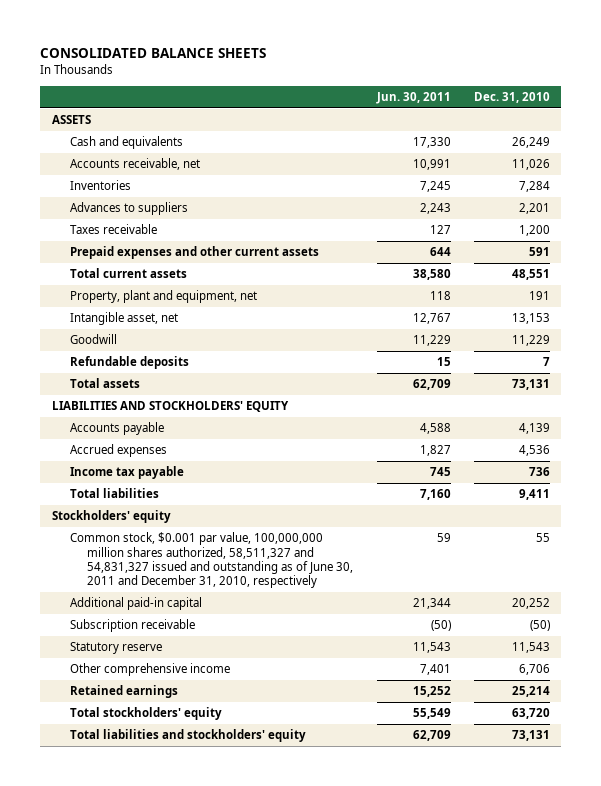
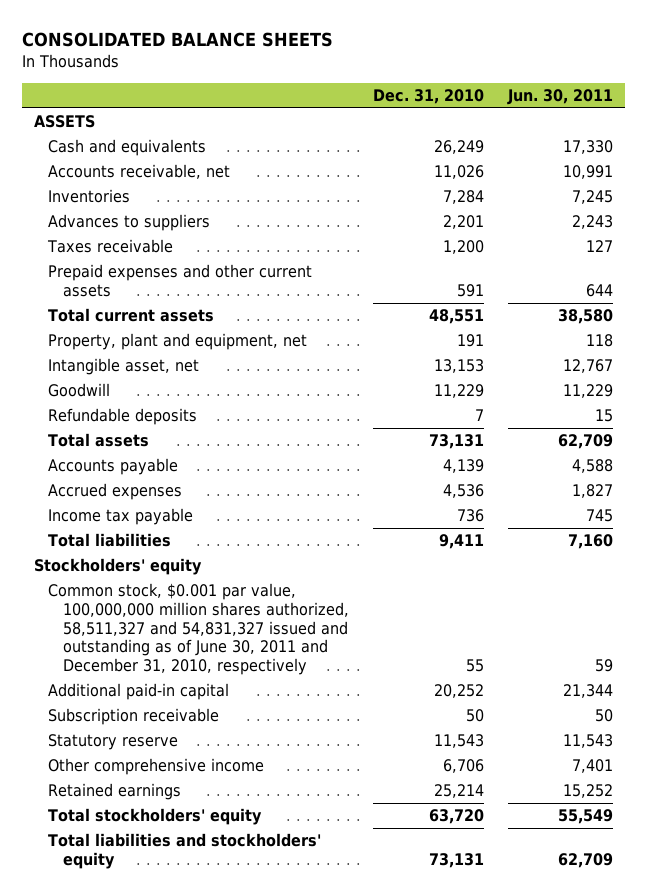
[51,401,289,413] LIABILITIES AND STOCKHOLDERS' EQUITY -> none
[430,620,451,632] (50) -> [595,709,614,723] 50
[529,620,550,632] (50) -> [466,709,485,723] 50

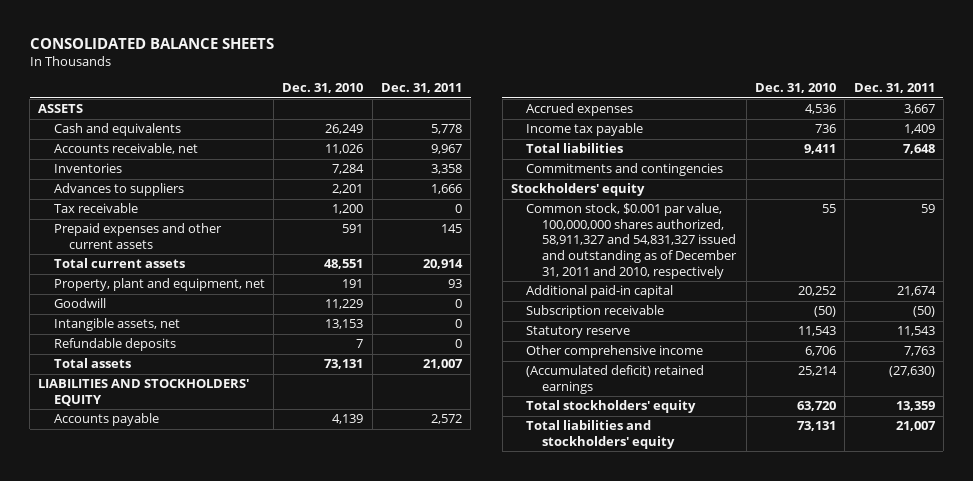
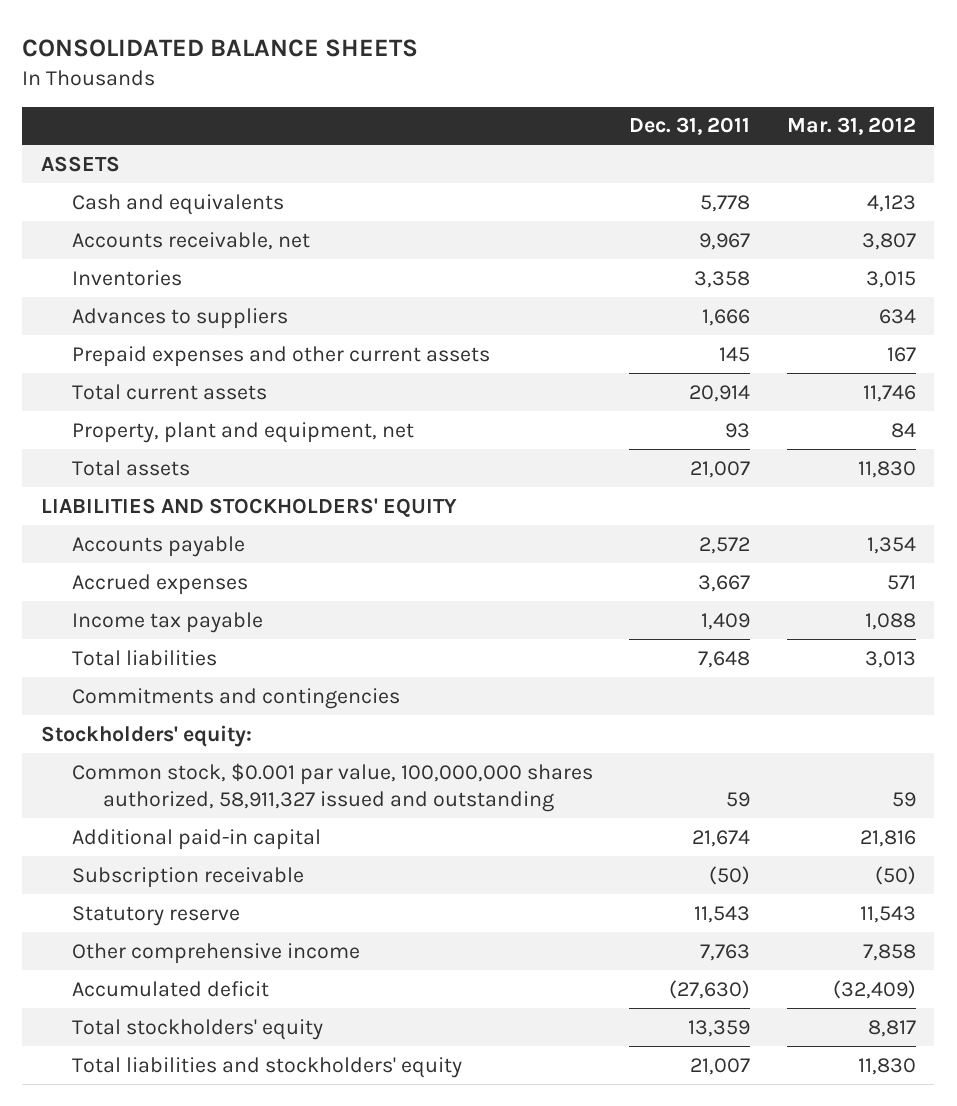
[282,83,364,94] Dec. 31, 2010 -> none
none -> [787,117,917,136] Mar. 31, 2012
[53,203,138,214] Tax receivable -> none
[53,298,106,309] Goodwill -> none
[53,318,180,332] Intangible assets, net -> none
[53,338,176,352] Refundable deposits -> none
[510,183,645,197] Stockholders' equity -> [40,724,252,747] Stockholders' equity:
[526,203,737,279] Common stock, $0.001 par value, 100,000,000 shares authorized, 58,911,327 and 54,831,327 issued and outstanding as of December 31, 2011 and 2010, respectively -> [71,762,593,813] Common stock, $0.001 par value, 100,000,000 shares authorized, 58,911,327 issued and outstanding
[526,365,705,394] (Accumulated deficit) retained earnings -> [71,980,269,997] Accumulated deficit

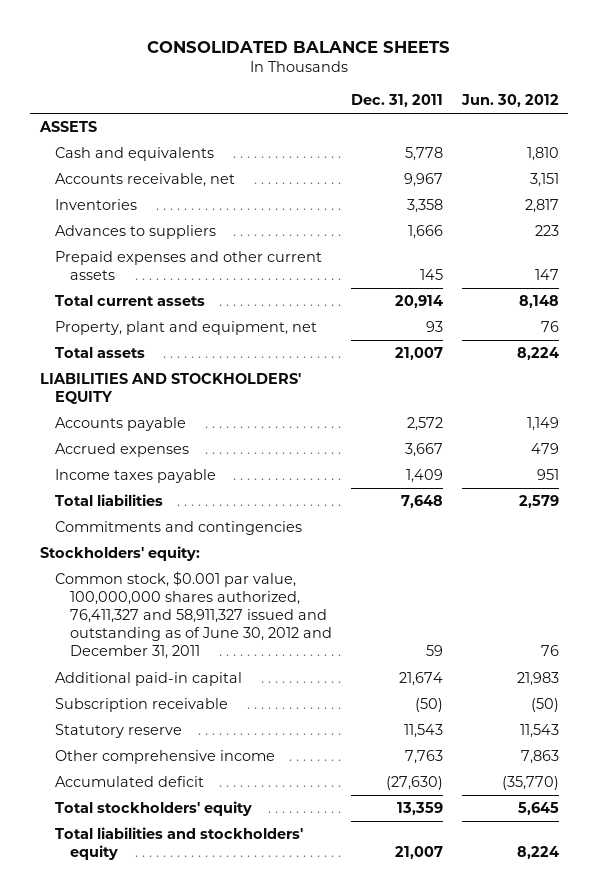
[787,117,917,136] Mar. 31, 2012 -> none
none -> [460,93,559,107] Jun. 30, 2012
[71,611,263,633] Income tax payable -> [54,469,216,484] Income taxes payable
[71,762,593,813] Common stock, $0.001 par value, 100,000,000 shares authorized, 58,911,327 issued and outstanding -> [54,571,333,660] Common stock, $0.001 par value, 100,000,000 shares authorized, 76,411,327 and 58,911,327 issued and outstanding as of June 30, 2012 and December 31, 2011

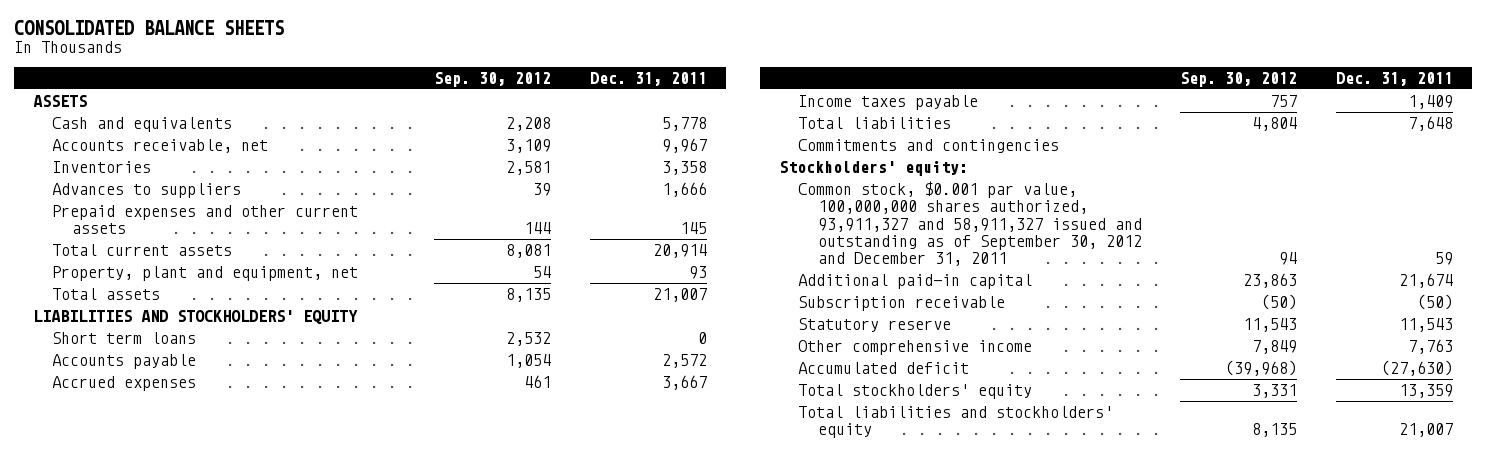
[460,93,559,107] Jun. 30, 2012 -> none
none -> [434,71,552,87] Sep. 30, 2012
none -> [52,332,197,345] Short term loans
[54,571,333,660] Common stock, $0.001 par value, 100,000,000 shares authorized, 76,411,327 and 58,911,327 issued and outstanding as of June 30, 2012 and December 31, 2011 -> [798,181,1142,267] Common stock, $0.001 par value, 100,000,000 shares authorized, 93,911,327 and 58,911,327 issued and outstanding as of September 30, 2012 and December 31, 2011

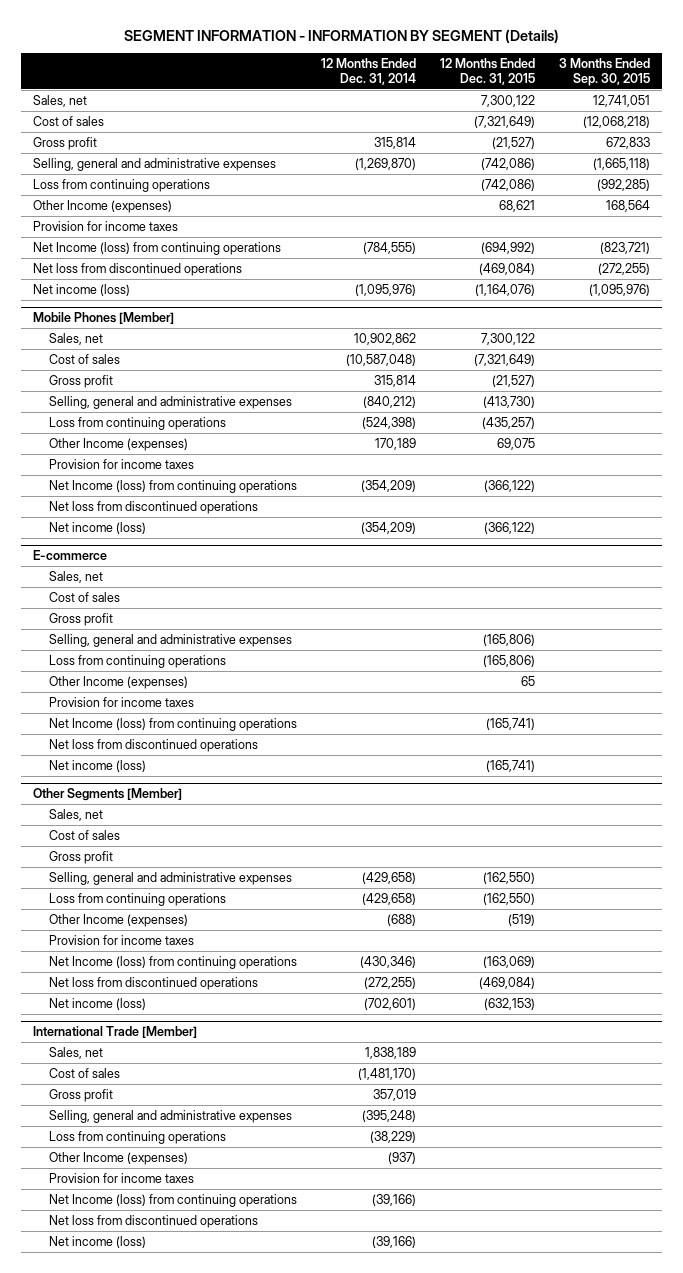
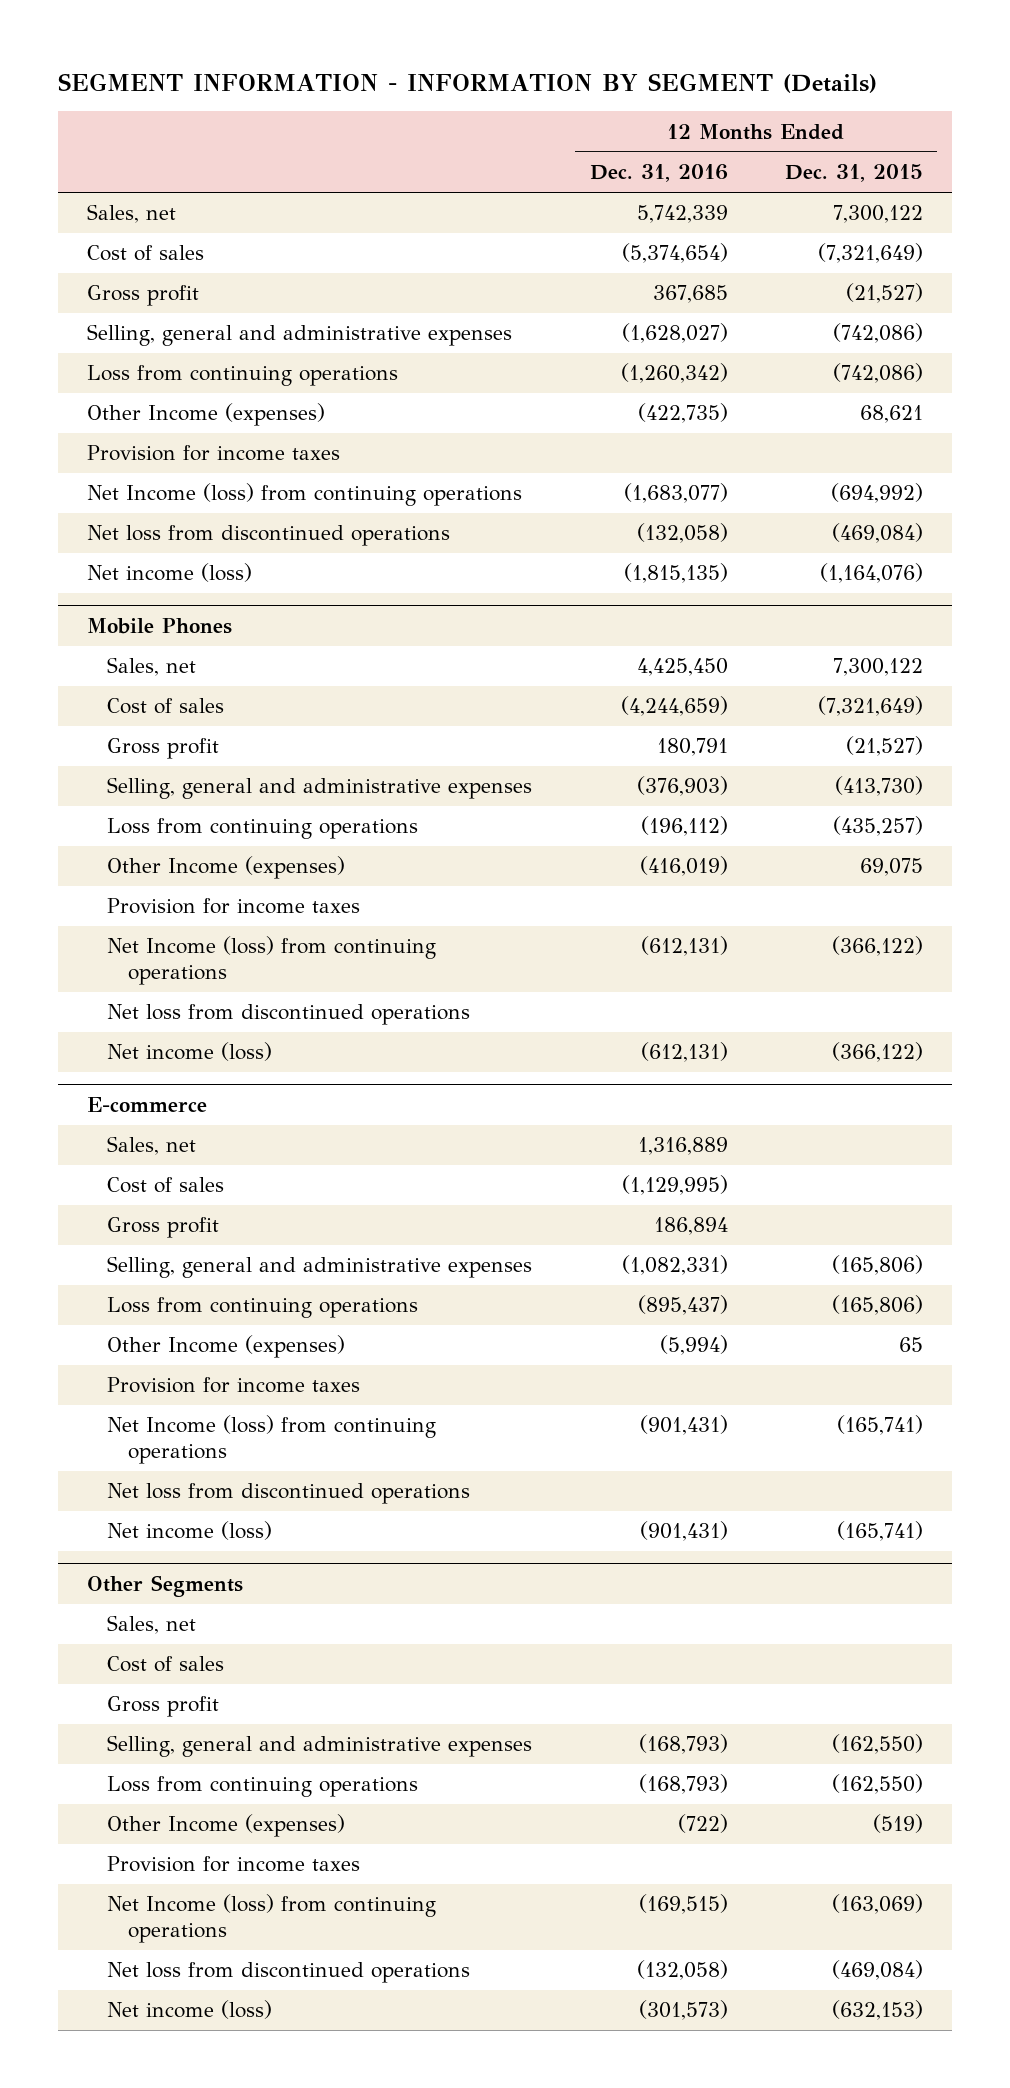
[320,58,416,86] 12 Months Ended Dec. 31, 2014 -> none
[558,58,650,87] 3 Months Ended Sep. 30, 2015 -> none
none -> [589,164,728,183] Dec. 31, 2016
[33,312,175,325] Mobile Phones [Member] -> [86,618,232,635] Mobile Phones
[33,788,183,802] Other Segments [Member] -> [86,1575,243,1598] Other Segments
[33,1026,198,1039] International Trade [Member] -> none
[48,1046,103,1059] Sales, net -> none
[48,1067,120,1078] Cost of sales -> none
[48,1088,113,1102] Gross profit -> none
[48,1109,292,1123] Selling, general and administrative expenses -> none
[48,1130,226,1144] Loss from continuing operations -> none
[48,1151,188,1165] Other Income (expenses) -> none
[48,1172,194,1183] Provision for income taxes -> none
[48,1193,297,1207] Net Income (loss) from continuing operations -> none
[48,1214,258,1228] Net loss from discontinued operations -> none
[48,1235,146,1248] Net income (loss) -> none

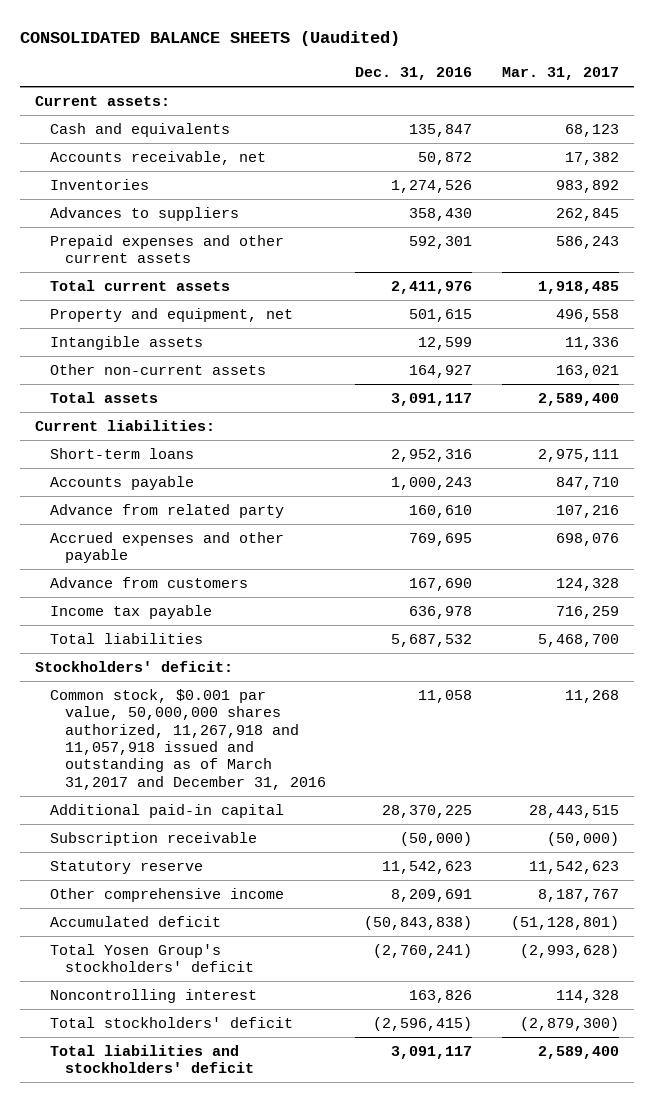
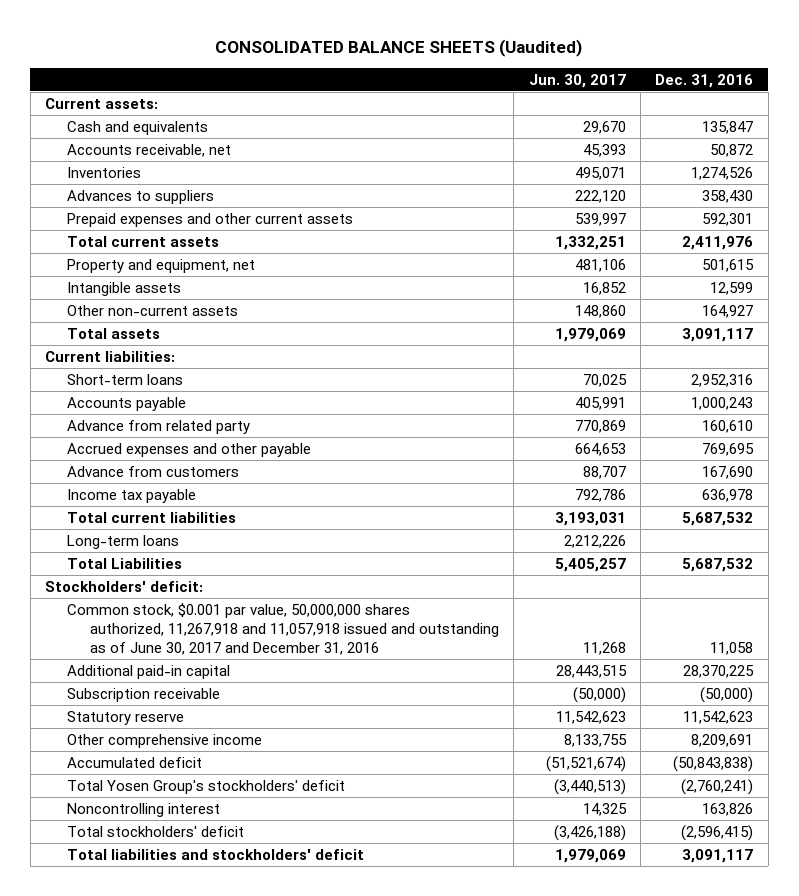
[501,67,619,81] Mar. 31, 2017 -> none
none -> [528,73,626,88] Jun. 30, 2017
[49,632,203,644] Total liabilities -> [67,511,237,523] Total current liabilities
none -> [67,534,180,549] Long-term loans
none -> [67,557,183,569] Total Liabilities
[49,688,326,790] Common stock, $0.001 par value, 50,000,000 shares authorized, 11,267,918 and 11,057,918 issued and outstanding as of March 31,2017 and December 31, 2016 -> [67,602,499,655] Common stock, $0.001 par value, 50,000,000 shares authorized, 11,267,918 and 11,057,918 issued and outstanding as of June 30, 2017 and December 31, 2016

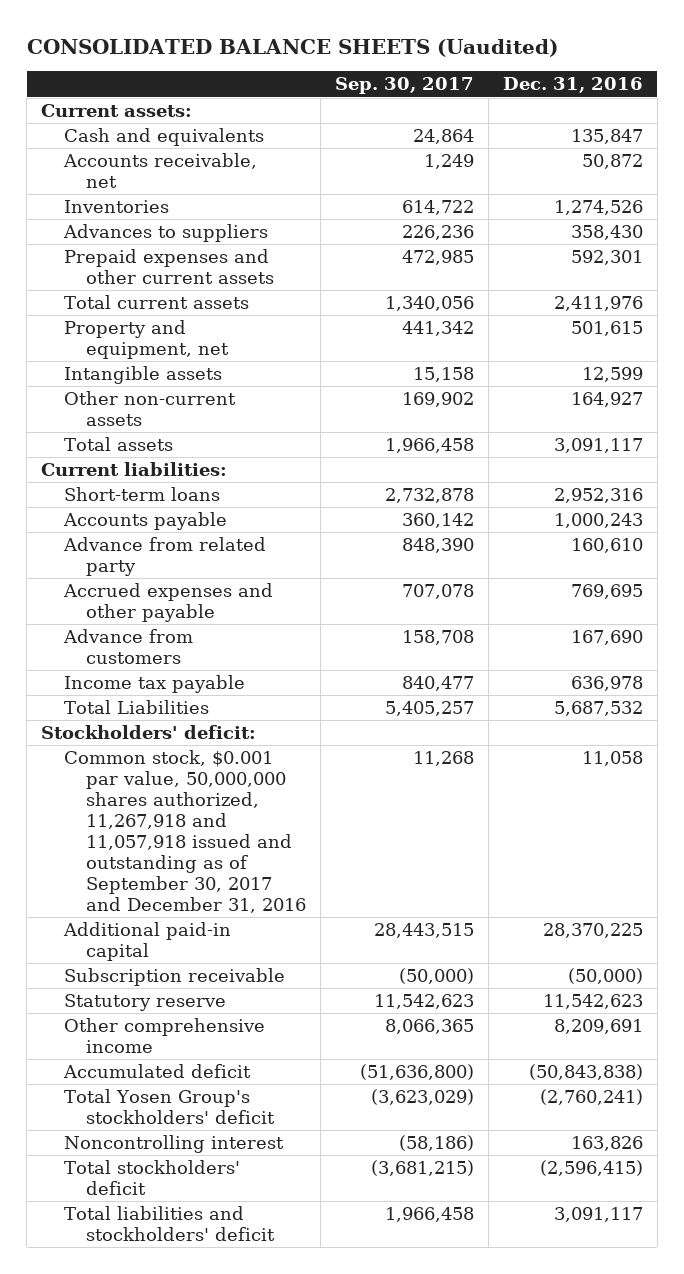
[528,73,626,88] Jun. 30, 2017 -> none
none -> [335,77,475,95] Sep. 30, 2017
[67,511,237,523] Total current liabilities -> none
[67,534,180,549] Long-term loans -> none
[67,602,499,655] Common stock, $0.001 par value, 50,000,000 shares authorized, 11,267,918 and 11,057,918 issued and outstanding as of June 30, 2017 and December 31, 2016 -> [63,750,307,913] Common stock, $0.001 par value, 50,000,000 shares authorized, 11,267,918 and 11,057,918 issued and outstanding as of September 30, 2017 and December 31, 2016

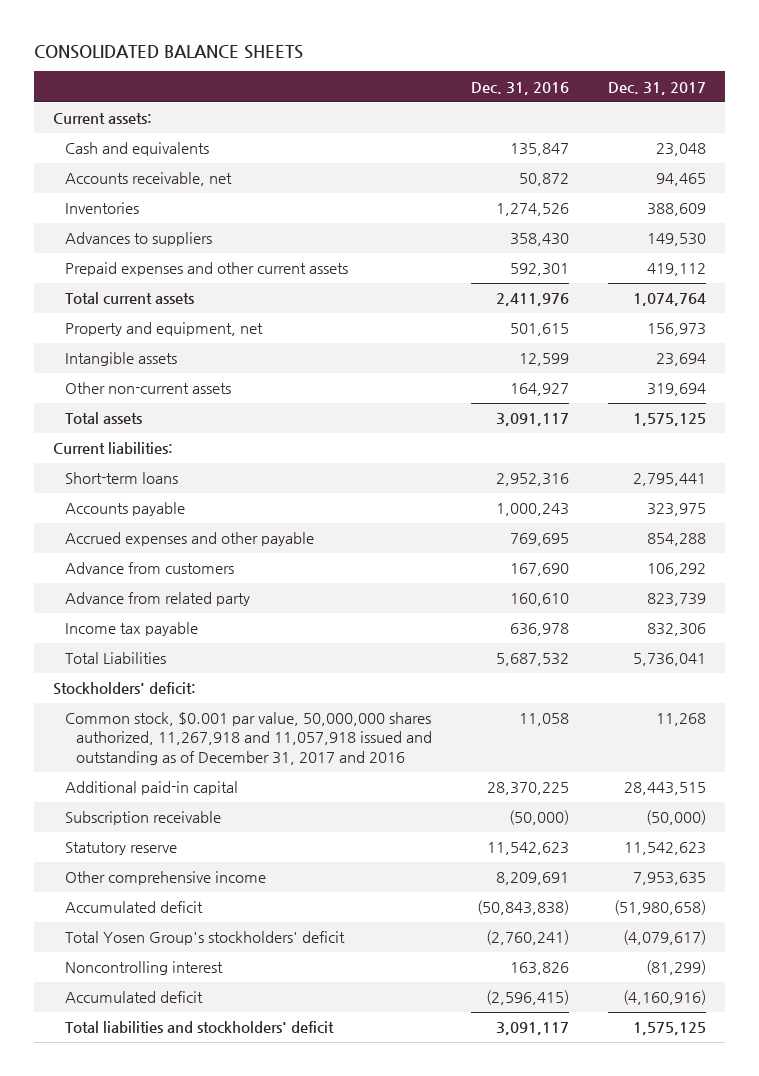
[26,38,558,57] CONSOLIDATED BALANCE SHEETS (Uaudited) -> [33,44,303,59] CONSOLIDATED BALANCE SHEETS
[335,77,475,95] Sep. 30, 2017 -> none
none -> [607,81,706,95] Dec. 31, 2017
[62,537,266,577] Advance from related party -> [64,592,250,607] Advance from related party
[63,750,307,913] Common stock, $0.001 par value, 50,000,000 shares authorized, 11,267,918 and 11,057,918 issued and outstanding as of September 30, 2017 and December 31, 2016 -> [64,712,433,765] Common stock, $0.001 par value, 50,000,000 shares authorized, 11,267,918 and 11,057,918 issued and outstanding as of December 31, 2017 and 2016
[63,1160,240,1196] Total stockholders' deficit -> [64,991,203,1004] Accumulated deficit

